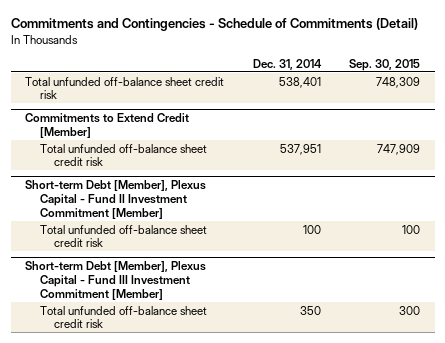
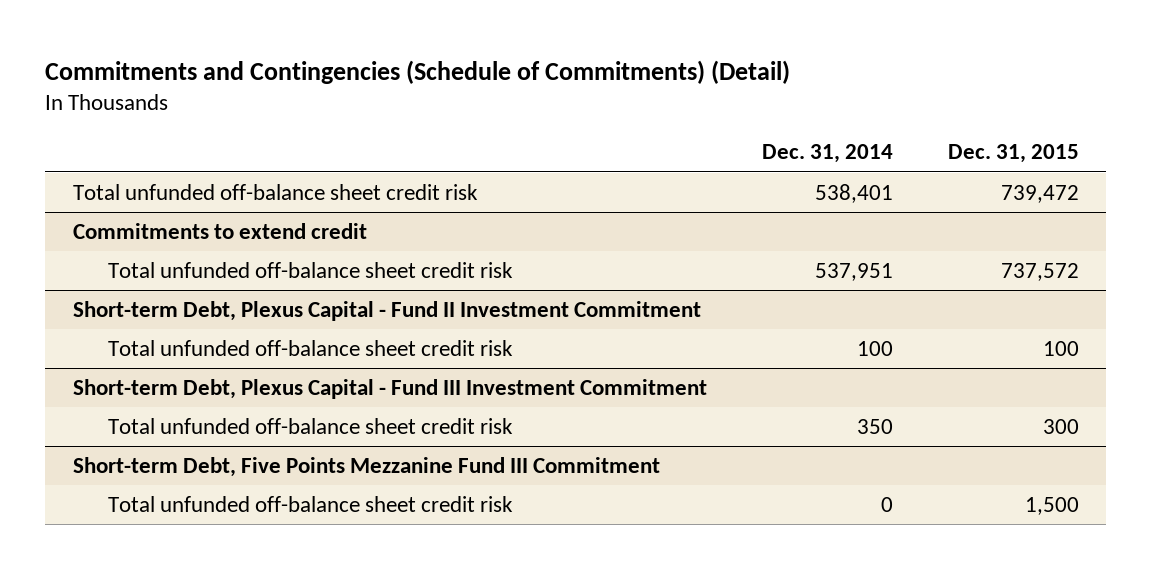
[10,18,418,32] Commitments and Contingencies - Schedule of Commitments (Detail) -> [45,59,791,84] Commitments and Contingencies (Schedule of Commitments) (Detail)
[349,58,421,71] Sep. 30, 2015 -> none
none -> [947,144,1079,164] Dec. 31, 2015
[24,113,189,138] Commitments to Extend Credit [Member] -> [72,222,367,239] Commitments to extend credit
[24,180,206,219] Short-term Debt [Member], Plexus Capital - Fund II Investment Commitment [Member] -> [72,300,701,321] Short-term Debt, Plexus Capital - Fund II Investment Commitment
[24,261,206,300] Short-term Debt [Member], Plexus Capital - Fund III Investment Commitment [Member] -> [72,378,707,399] Short-term Debt, Plexus Capital - Fund III Investment Commitment
none -> [72,456,660,477] Short-term Debt, Five Points Mezzanine Fund III Commitment
none -> [107,495,513,512] Total unfunded off-balance sheet credit risk

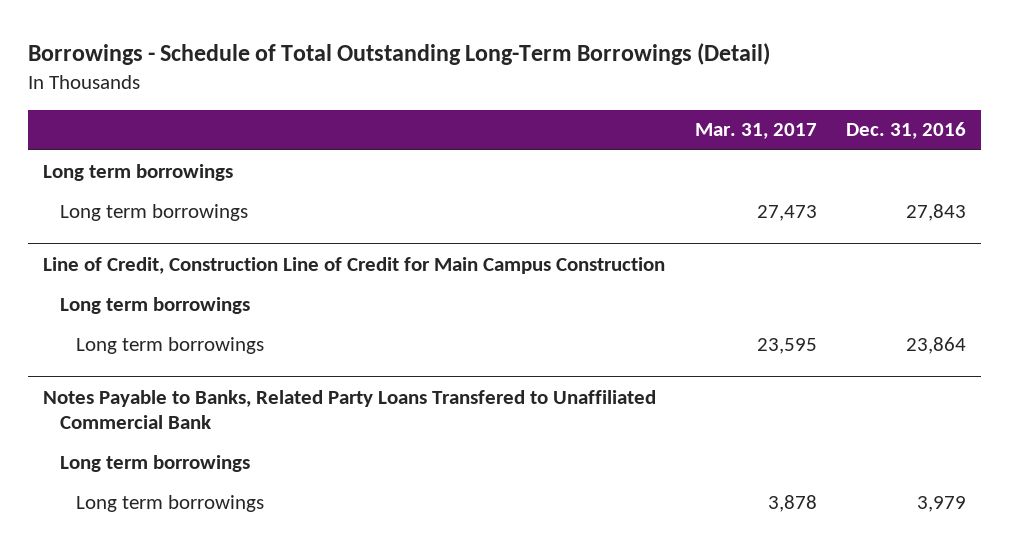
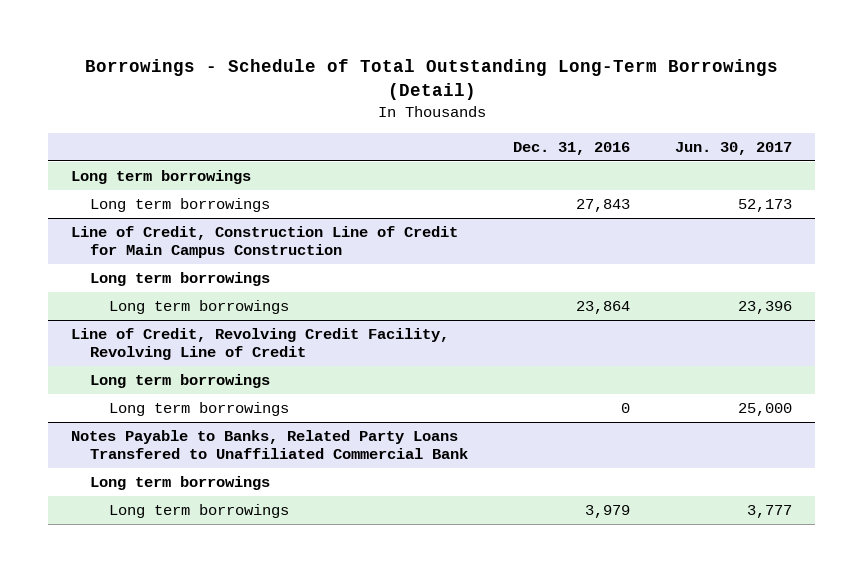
[694,123,817,140] Mar. 31, 2017 -> none
none -> [675,141,793,155] Jun. 30, 2017
none -> [71,328,450,361] Line of Credit, Revolving Credit Facility, Revolving Line of Credit
none -> [90,374,271,389] Long term borrowings
none -> [109,402,290,417] Long term borrowings

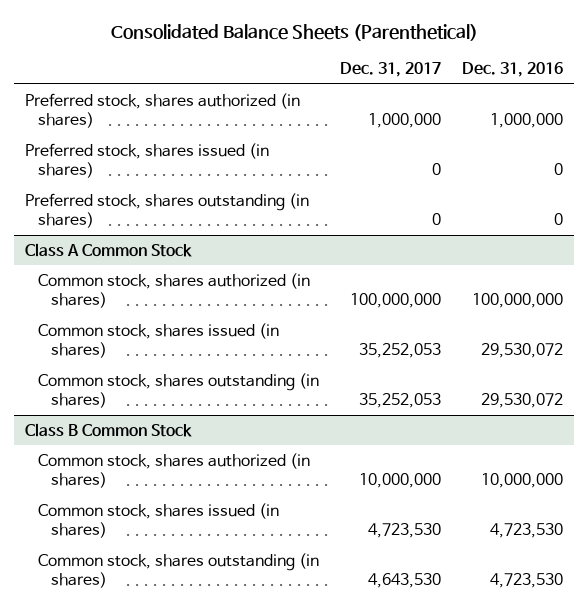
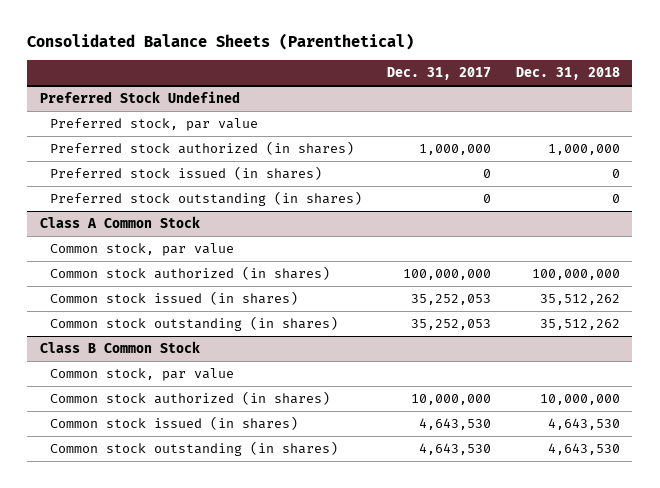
[462,62,564,78] Dec. 31, 2016 -> none
none -> [515,67,620,81] Dec. 31, 2018
none -> [39,91,240,104] Preferred Stock Undefined
none -> [49,118,258,132] Preferred stock, par value
[24,92,300,129] Preferred stock, shares authorized (in shares) -> [49,141,354,156] Preferred stock authorized (in shares)
[24,142,269,179] Preferred stock, shares issued (in shares) -> [49,166,322,181] Preferred stock issued (in shares)
[24,192,309,229] Preferred stock, shares outstanding (in shares) -> [49,191,362,207] Preferred stock outstanding (in shares)
none -> [49,243,234,257] Common stock, par value
[37,272,310,309] Common stock, shares authorized (in shares) -> [49,266,330,281] Common stock authorized (in shares)
[37,322,279,359] Common stock, shares issued (in shares) -> [49,291,298,306] Common stock issued (in shares)
[37,372,319,409] Common stock, shares outstanding (in shares) -> [49,316,338,332] Common stock outstanding (in shares)
none -> [49,368,234,382] Common stock, par value
[37,452,310,489] Common stock, shares authorized (in shares) -> [49,391,330,406] Common stock authorized (in shares)
[37,502,279,539] Common stock, shares issued (in shares) -> [49,416,298,431] Common stock issued (in shares)
[368,523,442,539] 4,723,530 -> [418,418,491,431] 4,643,530
[37,552,319,589] Common stock, shares outstanding (in shares) -> [49,441,338,457] Common stock outstanding (in shares)

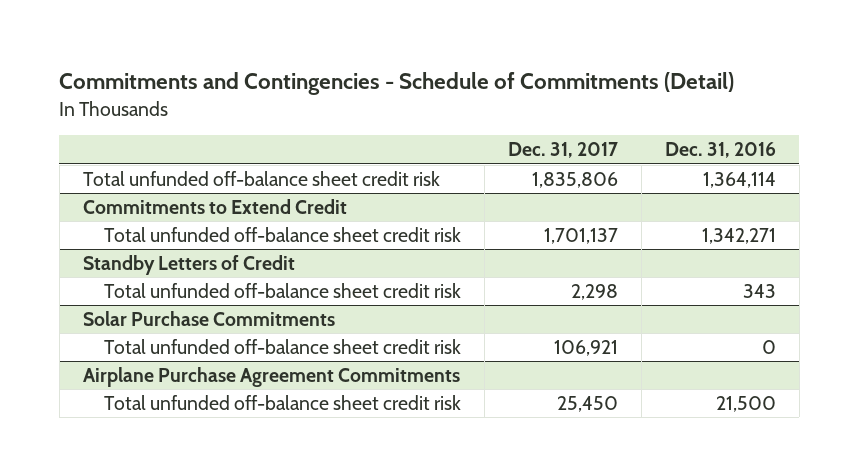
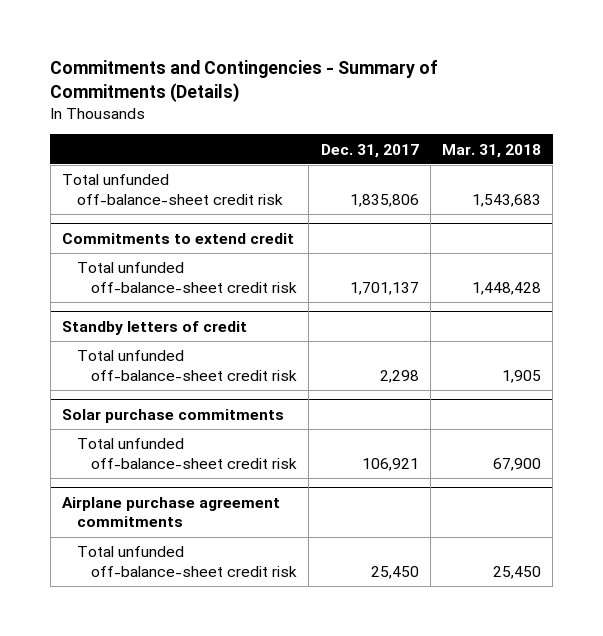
[59,72,735,96] Commitments and Contingencies - Schedule of Commitments (Detail) -> [50,60,439,103] Commitments and Contingencies - Summary of Commitments (Details)
[664,142,776,159] Dec. 31, 2016 -> none
none -> [442,143,542,158] Mar. 31, 2018
[82,171,440,187] Total unfunded off-balance sheet credit risk -> [62,174,283,205] Total unfunded off-balance-sheet credit risk
[82,199,347,215] Commitments to Extend Credit -> [62,232,295,244] Commitments to extend credit
[104,227,462,243] Total unfunded off-balance sheet credit risk -> [76,262,298,293] Total unfunded off-balance-sheet credit risk
[82,255,295,276] Standby Letters of Credit -> [62,320,248,335] Standby letters of credit
[104,283,462,299] Total unfunded off-balance sheet credit risk -> [76,350,298,381] Total unfunded off-balance-sheet credit risk
[82,311,335,327] Solar Purchase Commitments -> [62,408,285,423] Solar purchase commitments
[104,339,462,355] Total unfunded off-balance sheet credit risk -> [76,438,298,469] Total unfunded off-balance-sheet credit risk
[82,367,460,388] Airplane Purchase Agreement Commitments -> [62,496,281,528] Airplane purchase agreement commitments
[104,395,462,411] Total unfunded off-balance sheet credit risk -> [76,546,298,577] Total unfunded off-balance-sheet credit risk

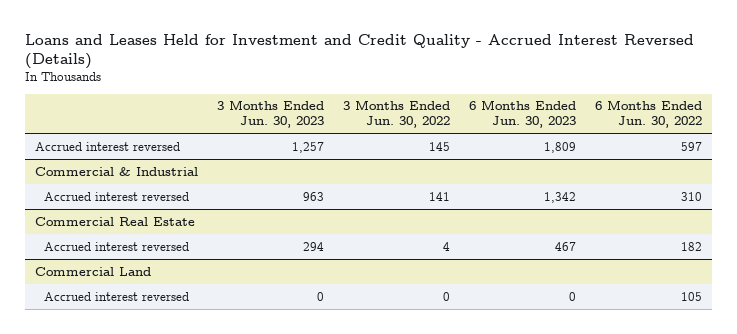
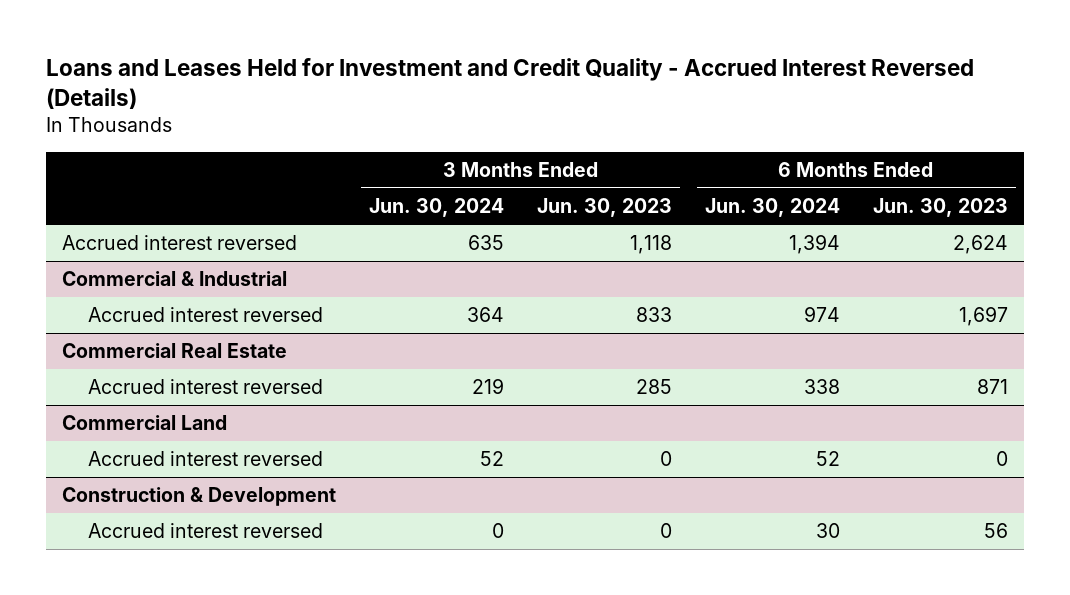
[342,100,450,129] 3 Months Ended Jun. 30, 2022 -> none
[595,100,703,129] 6 Months Ended Jun. 30, 2022 -> none
none -> [369,198,505,218] Jun. 30, 2024
none -> [705,198,841,218] Jun. 30, 2024
[291,141,324,153] 1,257 -> [630,235,673,255] 1,118
[544,141,577,153] 1,809 -> [952,235,1008,255] 2,624
[302,191,324,201] 963 -> [636,307,673,323] 833
[544,191,577,203] 1,342 -> [958,306,1008,327] 1,697
[302,241,324,251] 294 -> [636,379,673,395] 285
[555,241,577,251] 467 -> [976,379,1008,395] 871
none -> [62,487,337,507] Construction & Development
none -> [87,523,323,539] Accrued interest reversed

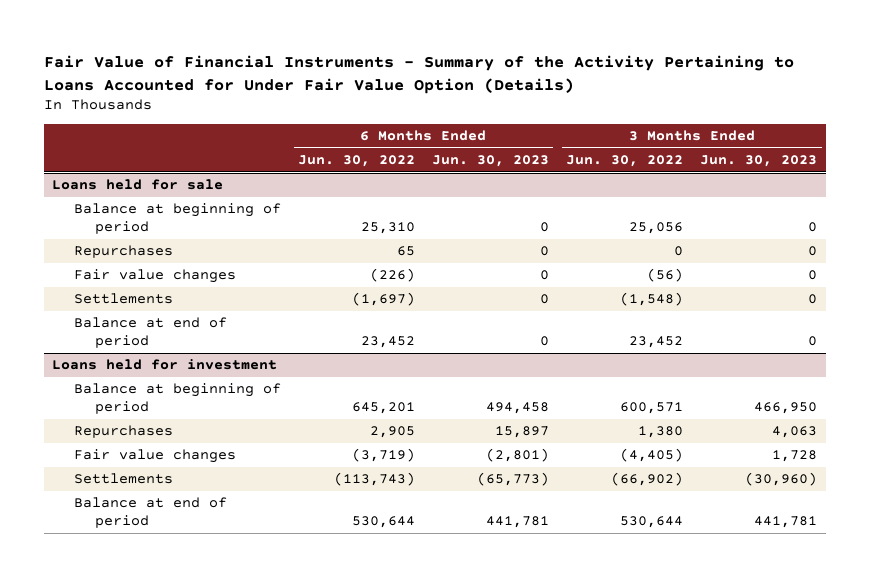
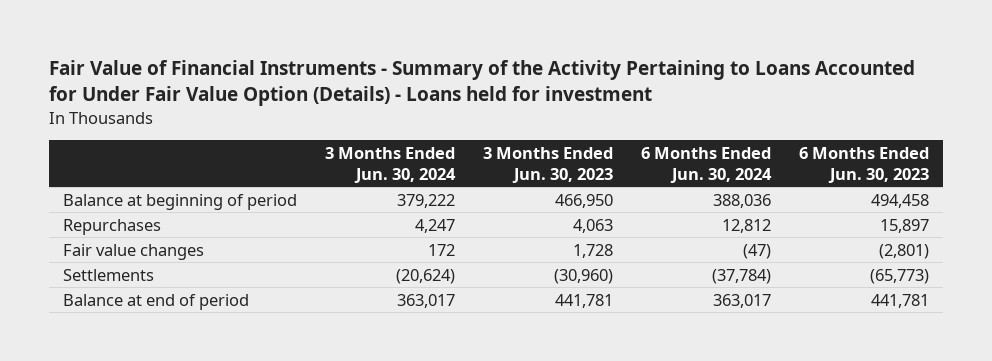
[43,54,794,94] Fair Value of Financial Instruments - Summary of the Activity Pertaining to Loans Accounted for Under Fair Value Option (Details) -> [48,59,915,106] Fair Value of Financial Instruments - Summary of the Activity Pertaining to Loans Accounted for Under Fair Value Option (Details) - Loans held for investment
[297,155,415,168] Jun. 30, 2022 -> none
[566,155,684,168] Jun. 30, 2022 -> none
none -> [325,146,457,183] 3 Months Ended Jun. 30, 2024
none -> [641,146,773,183] 6 Months Ended Jun. 30, 2024
[52,179,224,191] Loans held for sale -> none
[73,203,281,235] Balance at beginning of period -> none
[73,245,173,259] Repurchases -> none
[73,269,236,284] Fair value changes -> none
[73,293,173,305] Settlements -> none
[73,317,227,349] Balance at end of period -> none
[52,359,278,371] Loans held for investment -> none

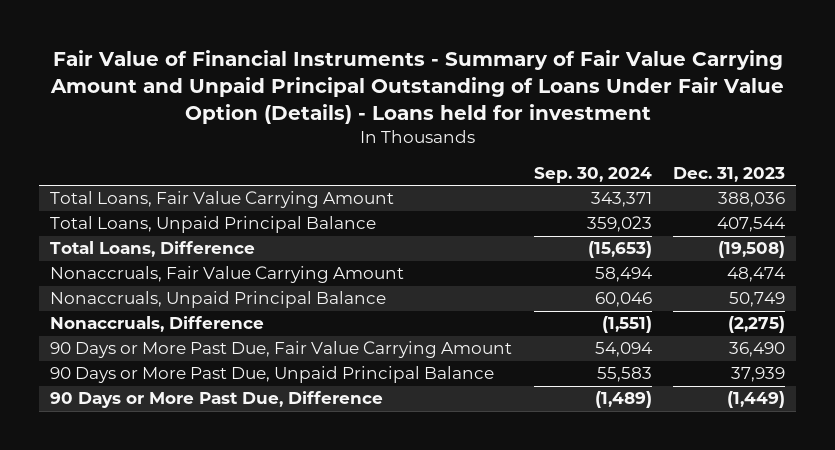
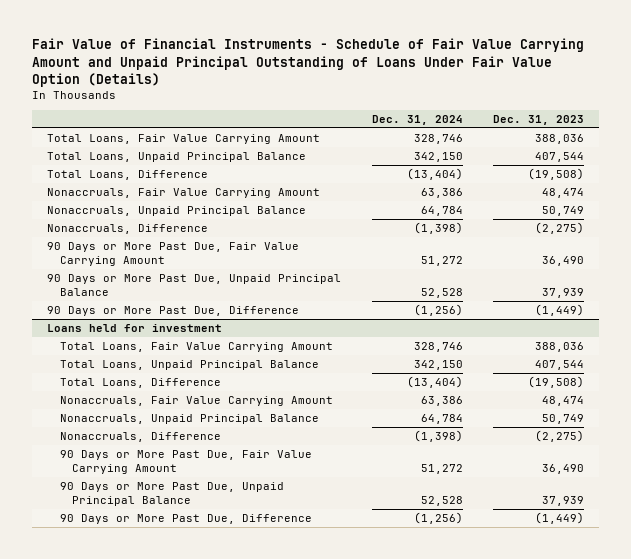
[49,50,784,124] Fair Value of Financial Instruments - Summary of Fair Value Carrying Amount and Unpaid Principal Outstanding of Loans Under Fair Value Option (Details) - Loans held for investment -> [32,38,585,88] Fair Value of Financial Instruments - Schedule of Fair Value Carrying Amount and Unpaid Principal Outstanding of Loans Under Fair Value Option (Details)
[533,166,652,183] Sep. 30, 2024 -> none
none -> [371,115,463,126] Dec. 31, 2024
none -> [47,323,223,332] Loans held for investment
none -> [59,341,333,352] Total Loans, Fair Value Carrying Amount
none -> [59,359,319,370] Total Loans, Unpaid Principal Balance
none -> [59,377,221,388] Total Loans, Difference
none -> [59,395,333,406] Nonaccruals, Fair Value Carrying Amount
none -> [59,413,319,424] Nonaccruals, Unpaid Principal Balance
none -> [59,431,221,442] Nonaccruals, Difference
none -> [59,449,312,474] 90 Days or More Past Due, Fair Value Carrying Amount
none -> [59,481,284,506] 90 Days or More Past Due, Unpaid Principal Balance
none -> [59,513,312,524] 90 Days or More Past Due, Difference

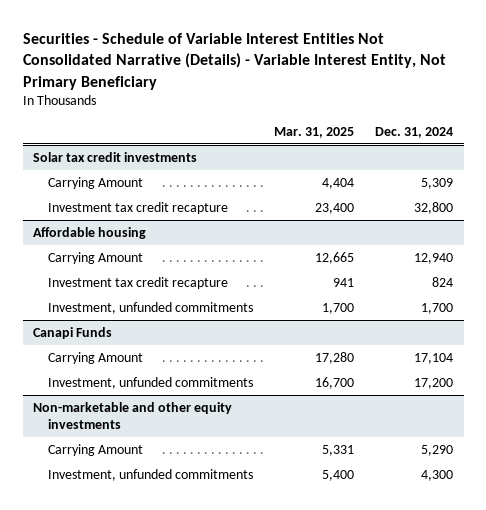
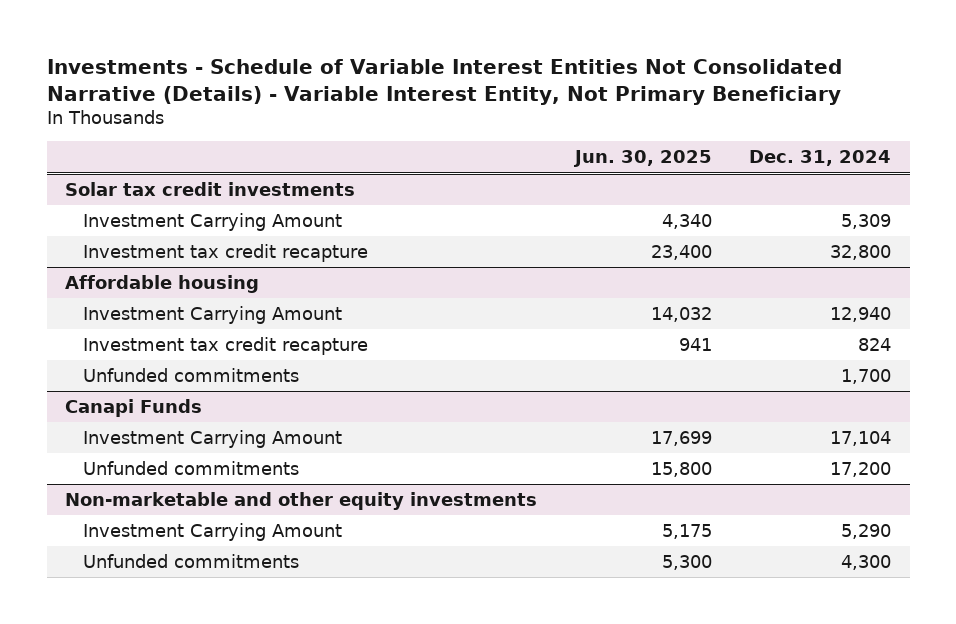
[22,32,446,90] Securities - Schedule of Variable Interest Entities Not Consolidated Narrative (Details) - Variable Interest Entity, Not Primary Beneficiary -> [46,58,842,105] Investments - Schedule of Variable Interest Entities Not Consolidated Narrative (Details) - Variable Interest Entity, Not Primary Beneficiary
[274,126,355,138] Mar. 31, 2025 -> none
none -> [572,150,712,168] Jun. 30, 2025
[48,176,144,189] Carrying Amount -> [82,212,342,231] Investment Carrying Amount
[48,251,144,264] Carrying Amount -> [82,305,342,324] Investment Carrying Amount
[48,301,254,314] Investment, unfunded commitments -> [82,367,299,382] Unfunded commitments
[48,351,144,364] Carrying Amount -> [82,429,342,448] Investment Carrying Amount
[48,376,254,389] Investment, unfunded commitments -> [82,460,299,475] Unfunded commitments
[48,443,144,456] Carrying Amount -> [82,522,342,541] Investment Carrying Amount
[48,468,254,481] Investment, unfunded commitments -> [82,553,299,568] Unfunded commitments

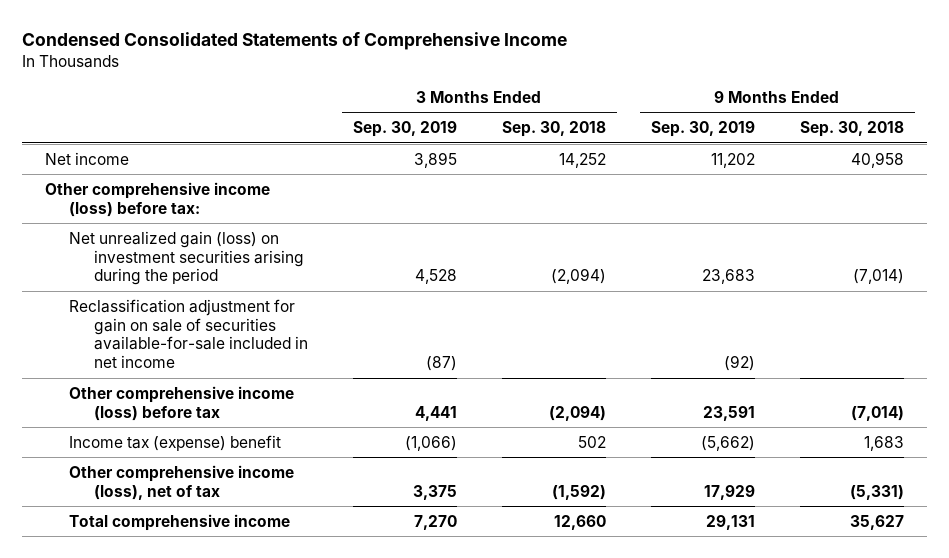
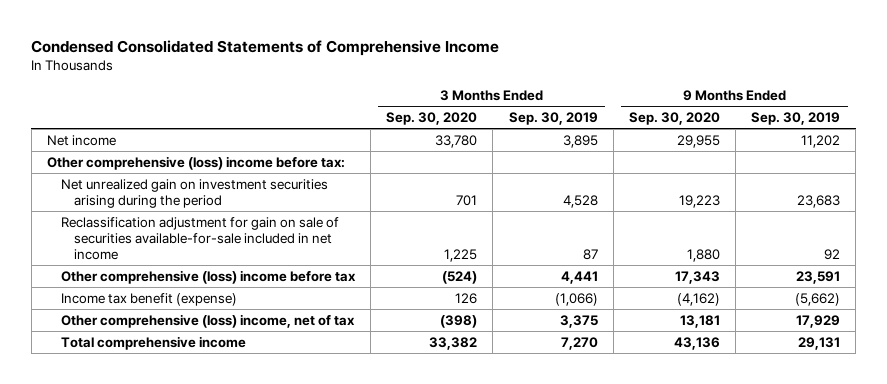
[501,121,606,138] Sep. 30, 2018 -> none
[800,121,905,138] Sep. 30, 2018 -> none
none -> [386,112,478,126] Sep. 30, 2020
none -> [628,112,720,126] Sep. 30, 2020
[44,181,270,217] Other comprehensive income (loss) before tax: -> [46,155,345,170] Other comprehensive (loss) income before tax:
[69,230,304,286] Net unrealized gain (loss) on investment securities arising during the period -> [60,178,328,209] Net unrealized gain on investment securities arising during the period
[425,356,457,372] (87) -> [582,249,598,261] 87
[723,355,755,372] (92) -> [824,249,841,261] 92
[69,385,295,421] Other comprehensive income (loss) before tax -> [60,269,356,284] Other comprehensive (loss) income before tax
[69,434,282,451] Income tax (expense) benefit -> [60,292,237,306] Income tax benefit (expense)
[69,464,295,500] Other comprehensive income (loss), net of tax -> [60,313,355,328] Other comprehensive (loss) income, net of tax

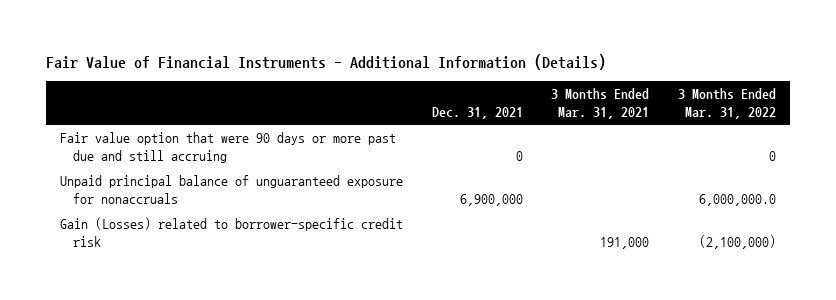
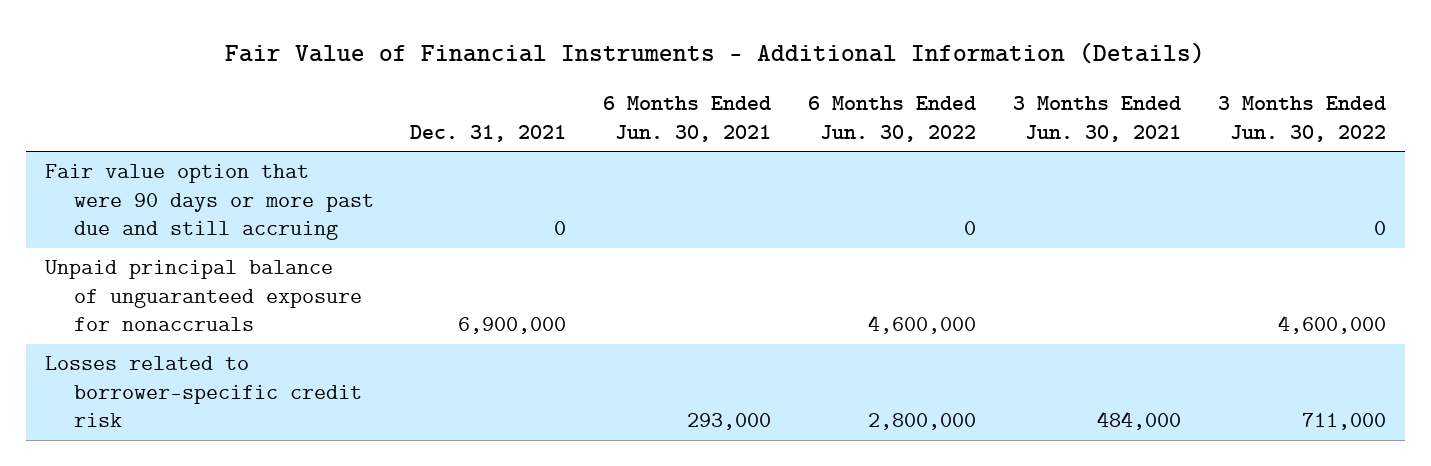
[551,88,650,119] 3 Months Ended Mar. 31, 2021 -> none
[677,88,776,119] 3 Months Ended Mar. 31, 2022 -> none
none -> [603,96,772,142] 6 Months Ended Jun. 30, 2021
none -> [808,96,977,142] 6 Months Ended Jun. 30, 2022
none -> [1013,96,1182,142] 3 Months Ended Jun. 30, 2021
none -> [1218,96,1387,142] 3 Months Ended Jun. 30, 2022
[59,217,403,247] Gain (Losses) related to borrower-specific credit risk -> [44,356,362,428] Losses related to borrower-specific credit risk

